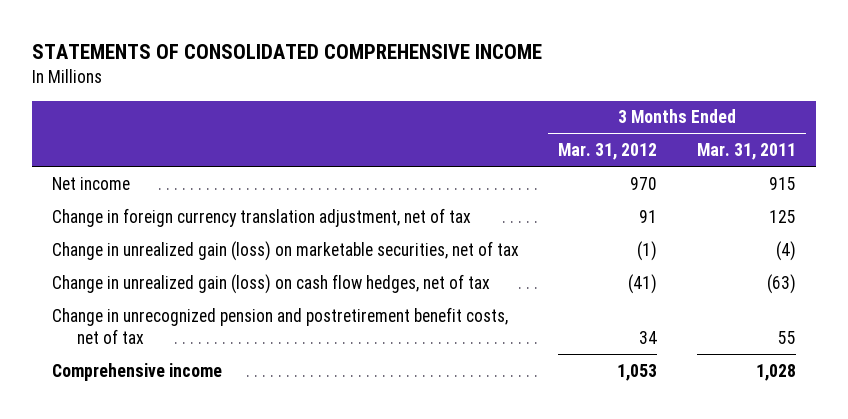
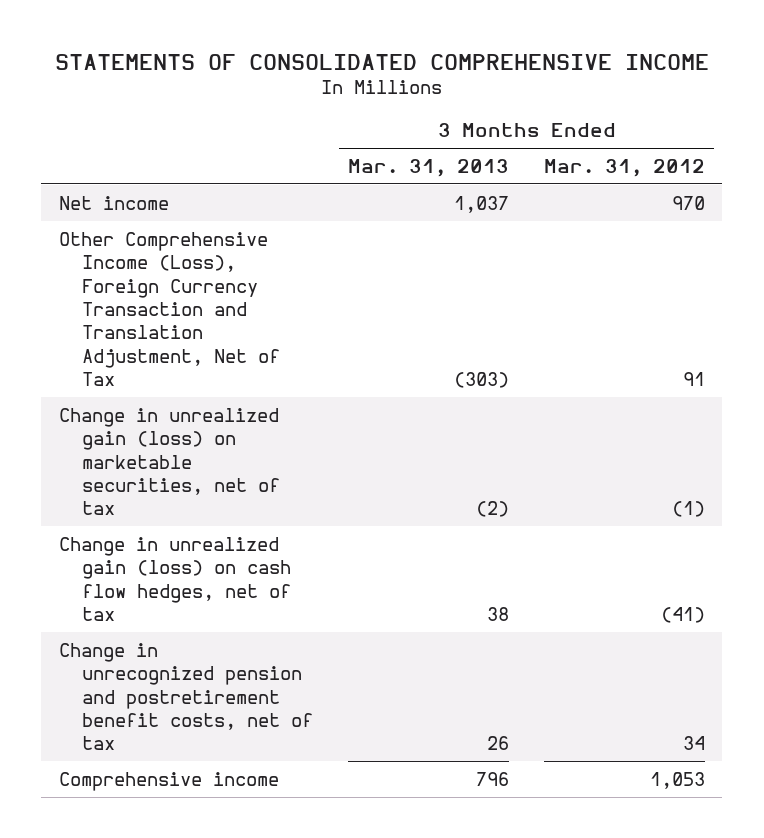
[697,143,797,161] Mar. 31, 2011 -> none
none -> [348,159,510,178] Mar. 31, 2013
[51,207,471,227] Change in foreign currency translation adjustment, net of tax -> none
none -> [58,231,281,387] Other Comprehensive Income (Loss), Foreign Currency Transaction and Translation Adjustment, Net of Tax

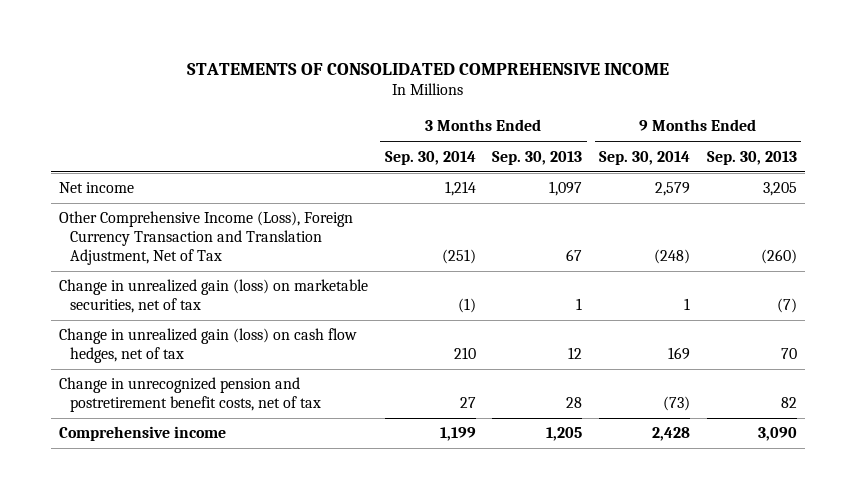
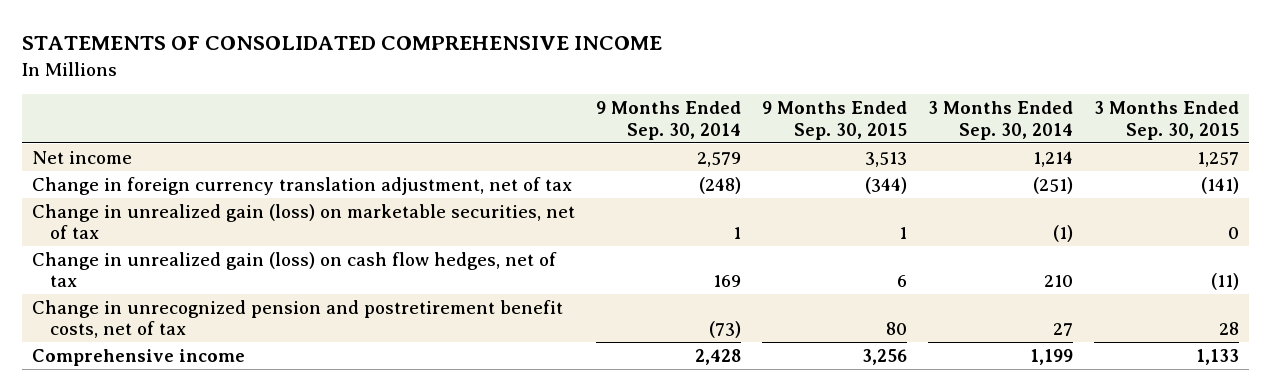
[492,150,583,165] Sep. 30, 2013 -> none
[706,150,797,165] Sep. 30, 2013 -> none
none -> [761,101,907,140] 9 Months Ended Sep. 30, 2015
none -> [1093,101,1239,140] 3 Months Ended Sep. 30, 2015
[58,211,353,265] Other Comprehensive Income (Loss), Foreign Currency Transaction and Translation Adjustment, Net of Tax -> [32,176,573,195] Change in foreign currency translation adjustment, net of tax

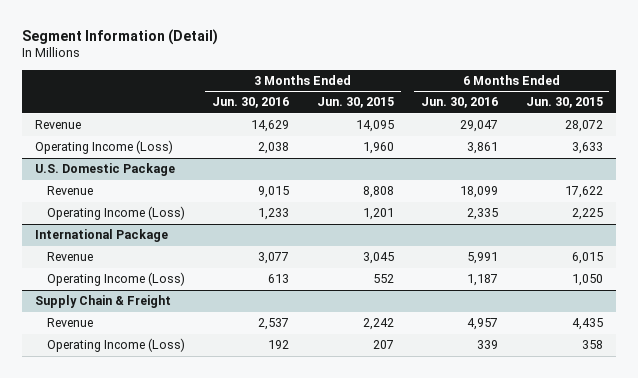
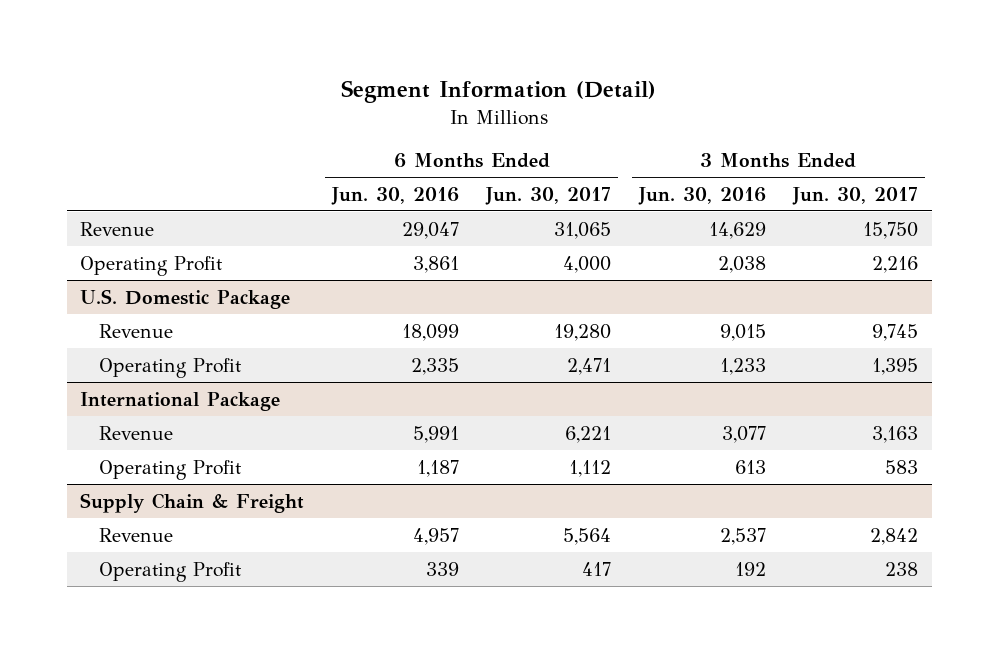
[316,97,394,109] Jun. 30, 2015 -> none
[525,97,603,109] Jun. 30, 2015 -> none
none -> [485,186,612,205] Jun. 30, 2017
none -> [792,186,919,205] Jun. 30, 2017
[35,140,174,155] Operating Income (Loss) -> [80,255,223,276] Operating Profit
[46,206,185,221] Operating Income (Loss) -> [99,357,242,378] Operating Profit
[46,272,185,287] Operating Income (Loss) -> [99,459,242,480] Operating Profit
[46,338,185,353] Operating Income (Loss) -> [99,561,242,582] Operating Profit

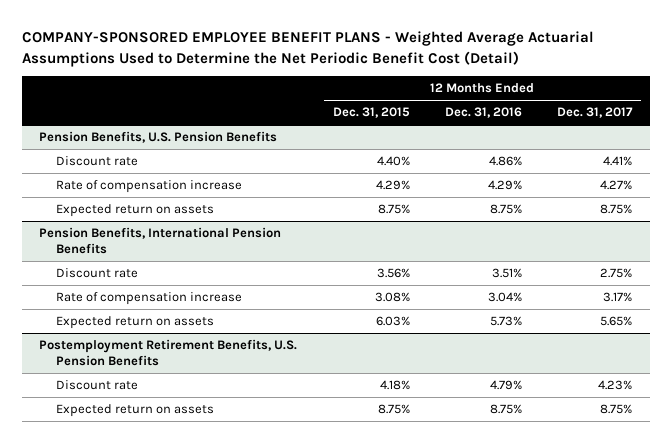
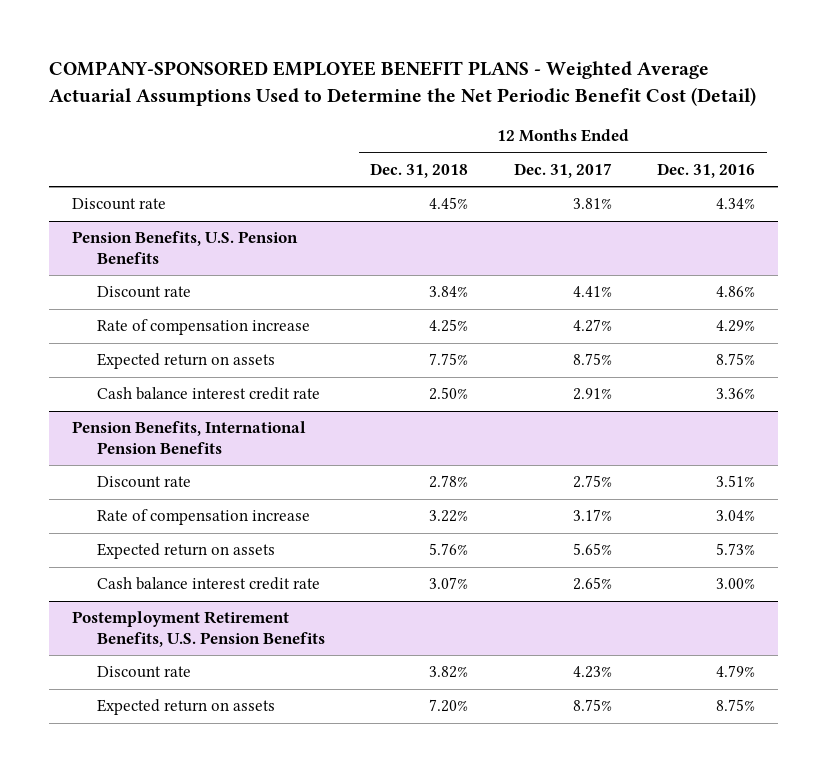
[332,107,410,119] Dec. 31, 2015 -> none
none -> [370,162,469,178] Dec. 31, 2018
none -> [71,198,166,211] Discount rate
none -> [97,387,321,401] Cash balance interest credit rate
none -> [97,577,321,591] Cash balance interest credit rate

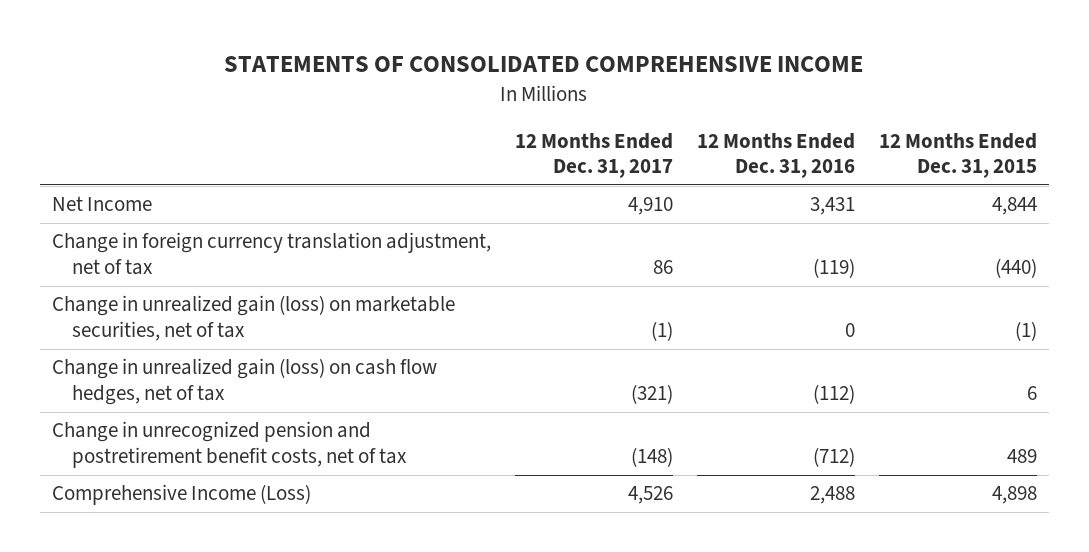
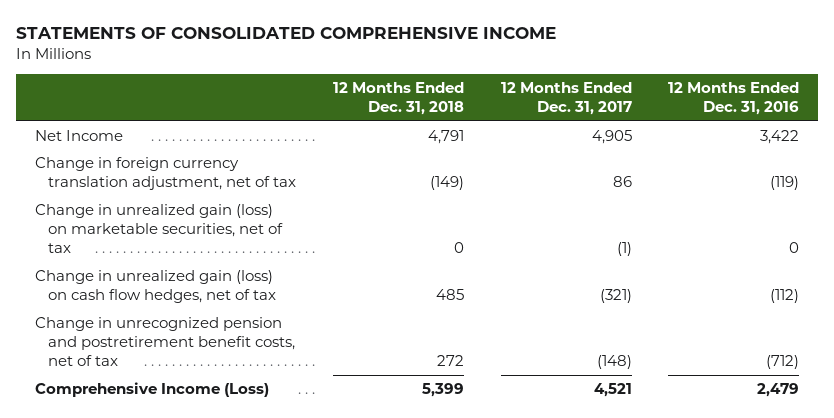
[878,132,1037,179] 12 Months Ended Dec. 31, 2015 -> none
none -> [332,82,464,116] 12 Months Ended Dec. 31, 2018
[627,197,673,216] 4,910 -> [591,129,632,144] 4,905
[809,197,855,216] 3,431 -> [760,129,800,144] 3,422
[627,486,673,505] 4,526 -> [593,382,632,397] 4,521
[809,486,855,505] 2,488 -> [757,382,800,397] 2,479

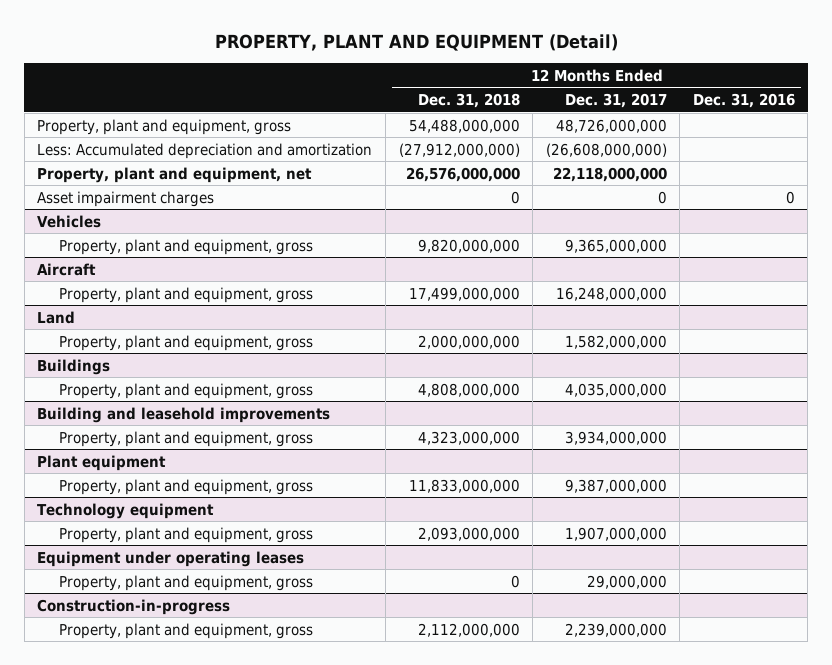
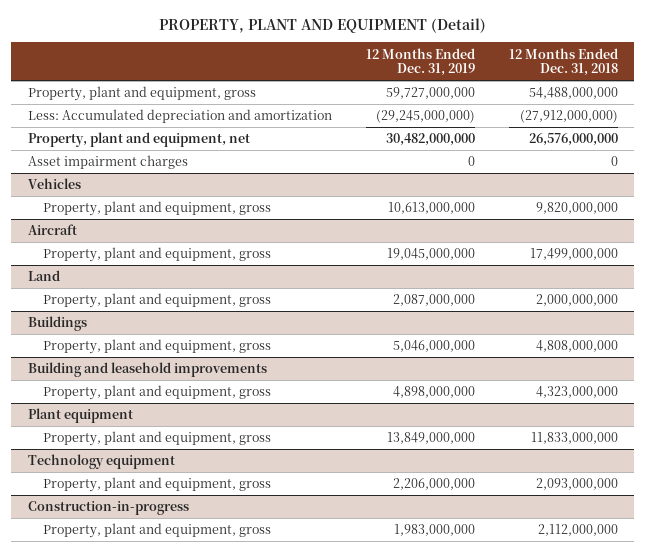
[564,93,667,109] Dec. 31, 2017 -> none
[692,93,795,109] Dec. 31, 2016 -> none
none -> [365,47,475,77] 12 Months Ended Dec. 31, 2019
[37,550,305,567] Equipment under operating leases -> none
[59,574,314,591] Property, plant and equipment, gross -> none

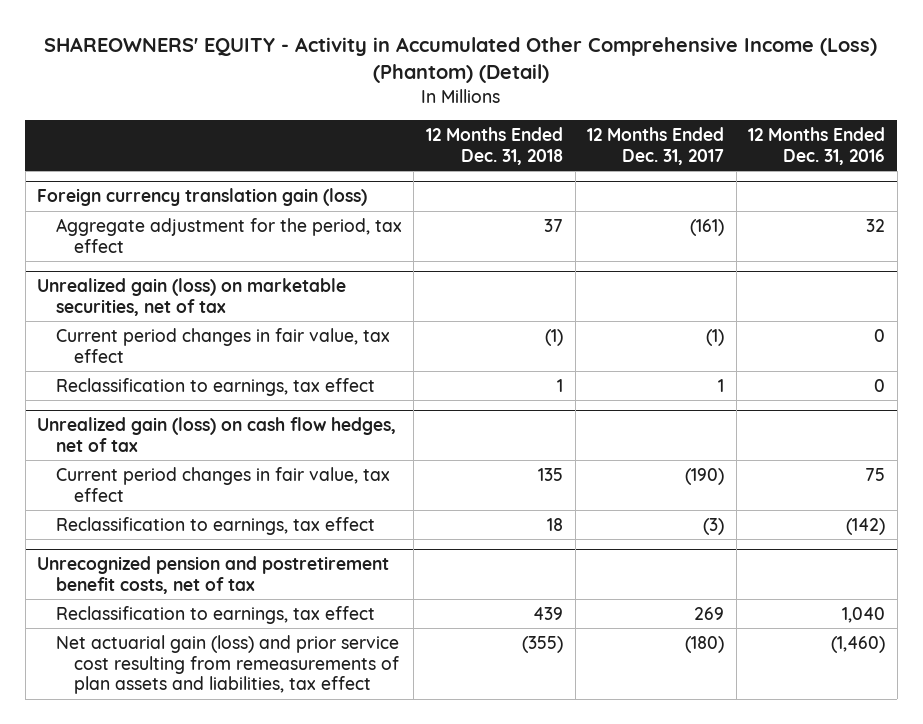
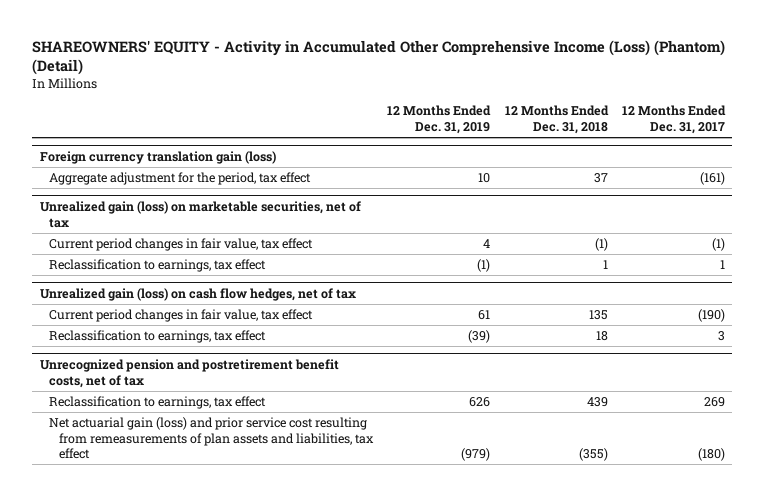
[748,127,886,165] 12 Months Ended Dec. 31, 2016 -> none
none -> [387,105,492,135] 12 Months Ended Dec. 31, 2019
[703,517,725,535] (3) -> [718,330,726,341] 3

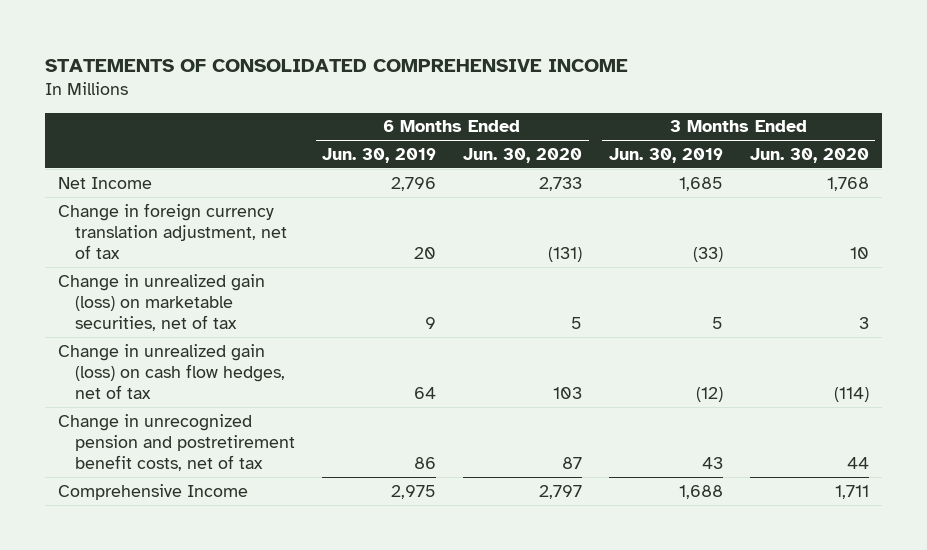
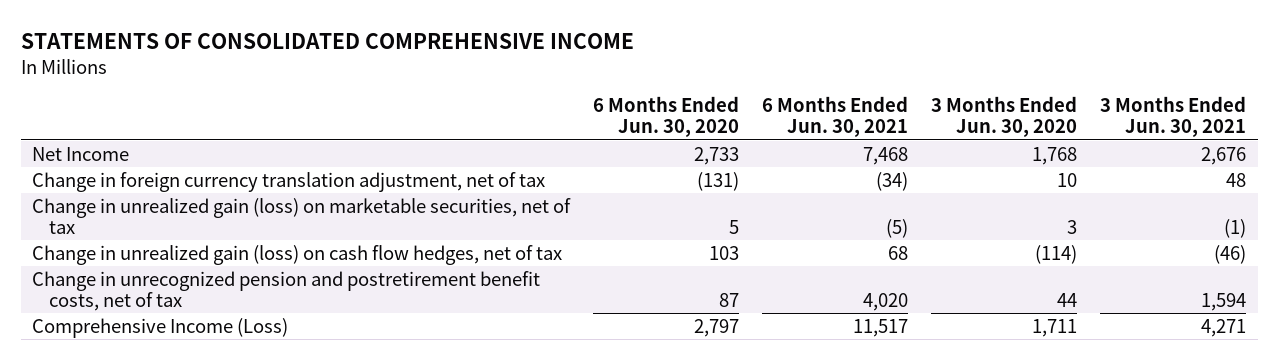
[322,148,437,164] Jun. 30, 2019 -> none
[608,148,723,164] Jun. 30, 2019 -> none
none -> [762,96,909,138] 6 Months Ended Jun. 30, 2021
none -> [1100,96,1247,138] 3 Months Ended Jun. 30, 2021
[58,483,249,500] Comprehensive Income -> [32,317,289,338] Comprehensive Income (Loss)

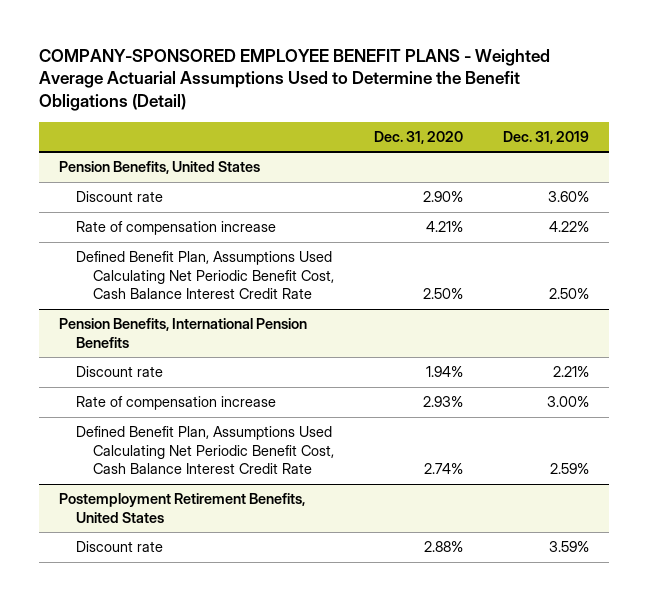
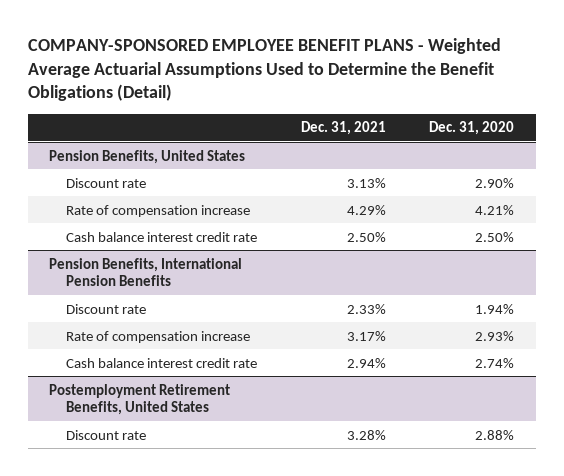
[503,130,590,144] Dec. 31, 2019 -> none
none -> [300,121,386,136] Dec. 31, 2021
[76,251,334,300] Defined Benefit Plan, Assumptions Used Calculating Net Periodic Benefit Cost, Cash Balance Interest Credit Rate -> [66,231,258,242] Cash balance interest credit rate
[76,426,334,475] Defined Benefit Plan, Assumptions Used Calculating Net Periodic Benefit Cost, Cash Balance Interest Credit Rate -> [66,357,258,368] Cash balance interest credit rate

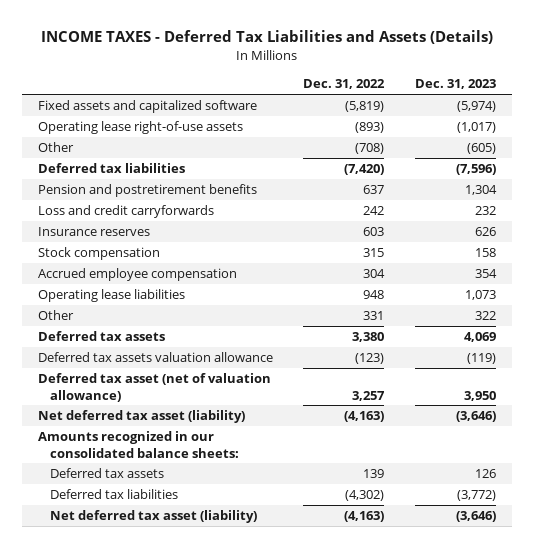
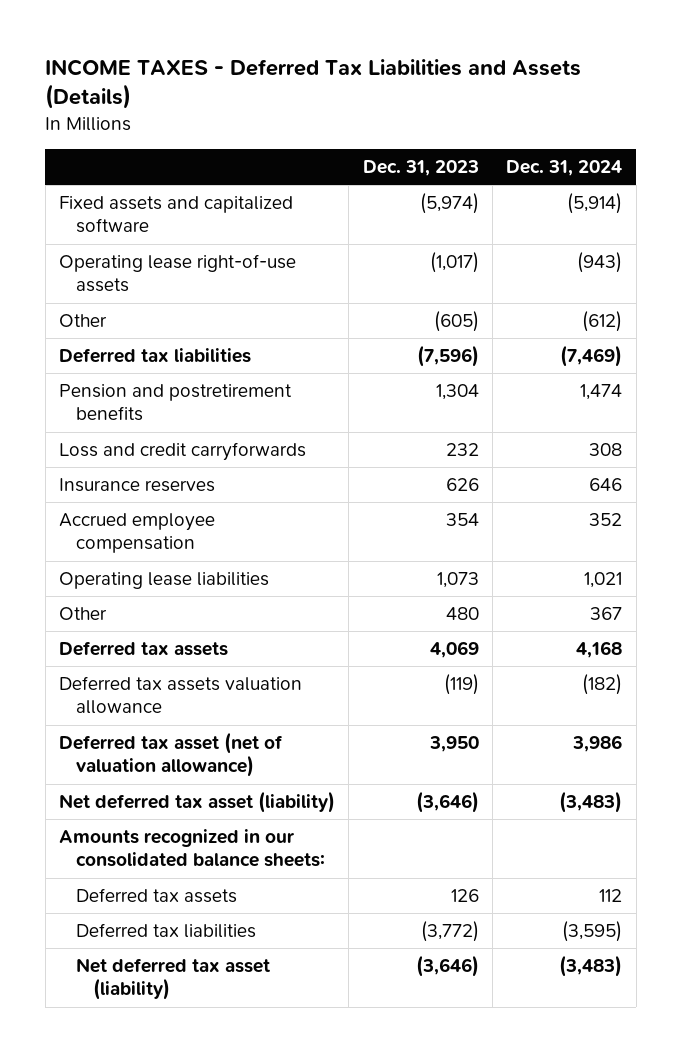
[303,79,386,90] Dec. 31, 2022 -> none
none -> [506,160,623,177] Dec. 31, 2024
[37,247,160,261] Stock compensation -> none
[475,311,497,321] 322 -> [445,607,479,621] 480

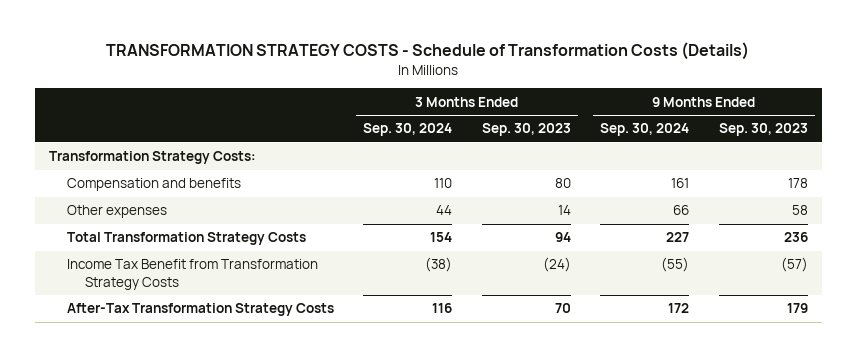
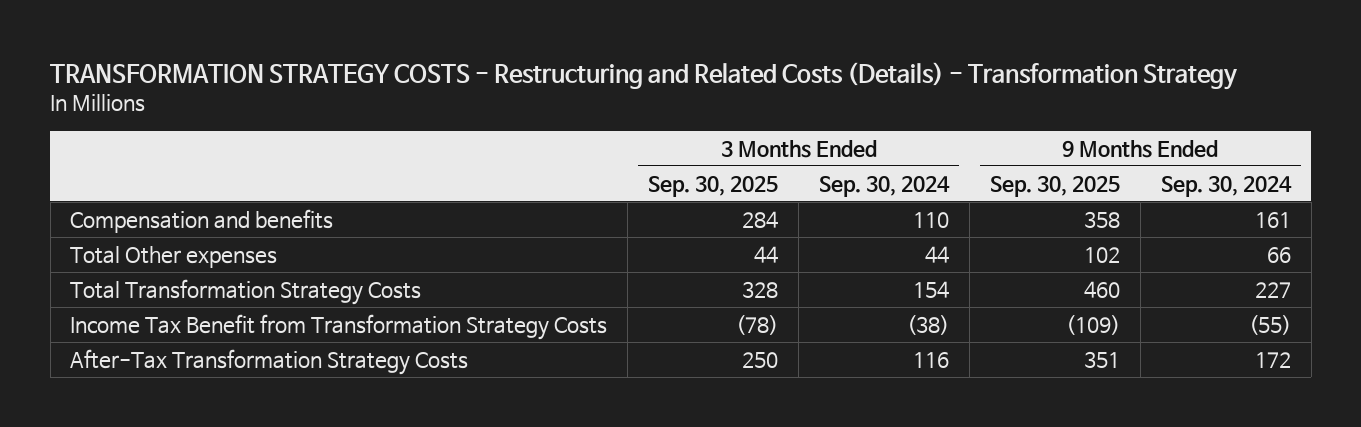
[106,42,750,61] TRANSFORMATION STRATEGY COSTS - Schedule of Transformation Costs (Details) -> [50,62,1238,91] TRANSFORMATION STRATEGY COSTS - Restructuring and Related Costs (Details) - Transformation Strategy
[481,123,571,137] Sep. 30, 2023 -> none
[718,123,808,137] Sep. 30, 2023 -> none
none -> [648,175,779,197] Sep. 30, 2025
none -> [989,175,1120,197] Sep. 30, 2025
[49,151,257,165] Transformation Strategy Costs: -> none
[67,205,168,219] Other expenses -> [70,245,278,268] Total Other expenses

